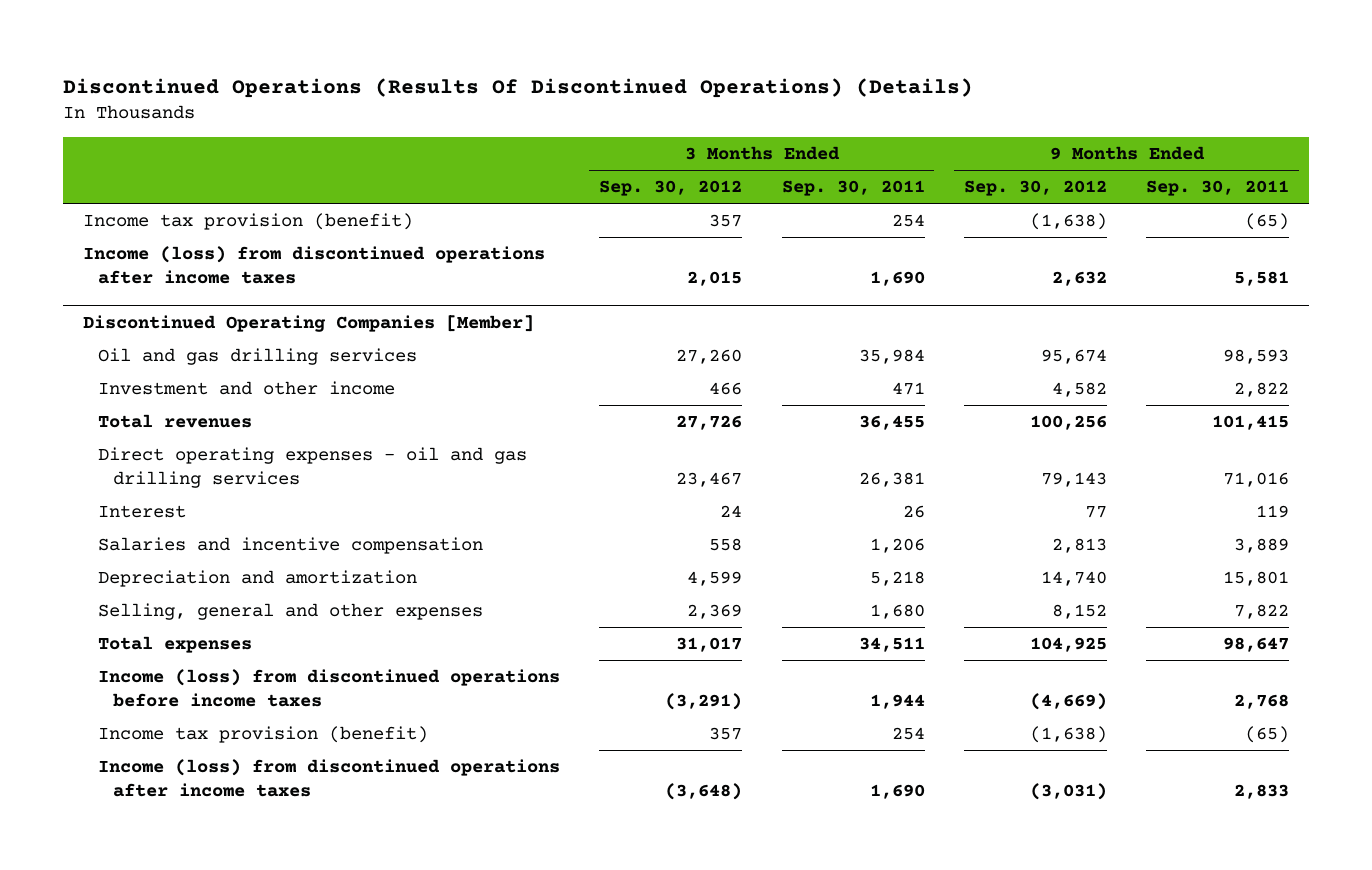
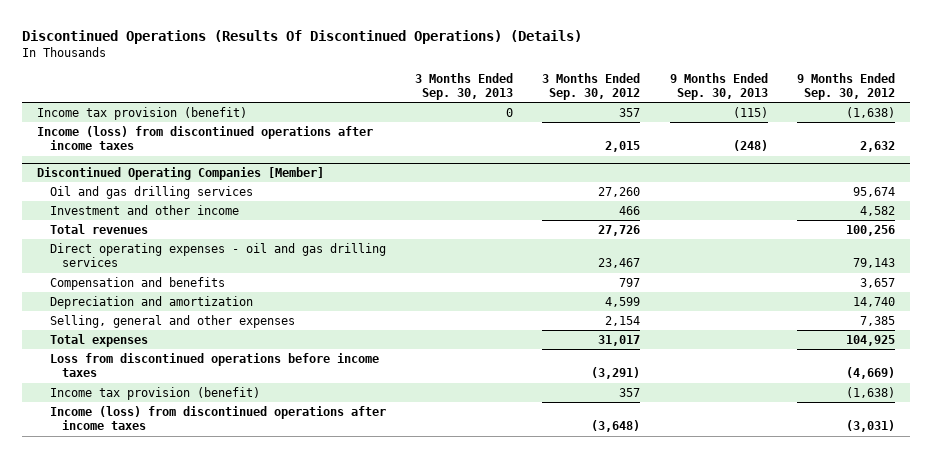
[781,180,925,197] Sep. 30, 2011 -> none
[1146,180,1290,197] Sep. 30, 2011 -> none
none -> [414,72,513,101] 3 Months Ended Sep. 30, 2013
none -> [669,72,768,101] 9 Months Ended Sep. 30, 2013
[97,504,186,518] Interest -> none
[97,536,483,554] Salaries and incentive compensation -> none
none -> [49,276,225,290] Compensation and benefits
[687,603,743,619] 2,369 -> [605,315,641,326] 2,154
[1051,603,1107,619] 8,152 -> [859,315,895,326] 7,385
[97,668,560,707] Income (loss) from discontinued operations before income taxes -> [49,352,379,378] Loss from discontinued operations before income taxes

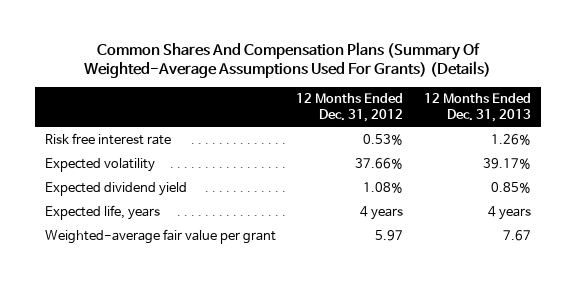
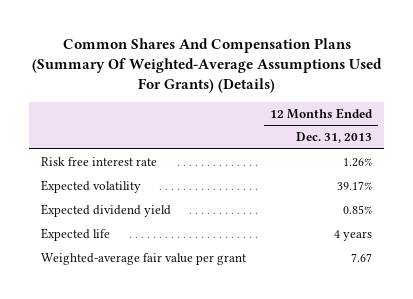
[296,93,404,123] 12 Months Ended Dec. 31, 2012 -> none
[45,205,161,221] Expected life, years -> [41,227,111,241] Expected life

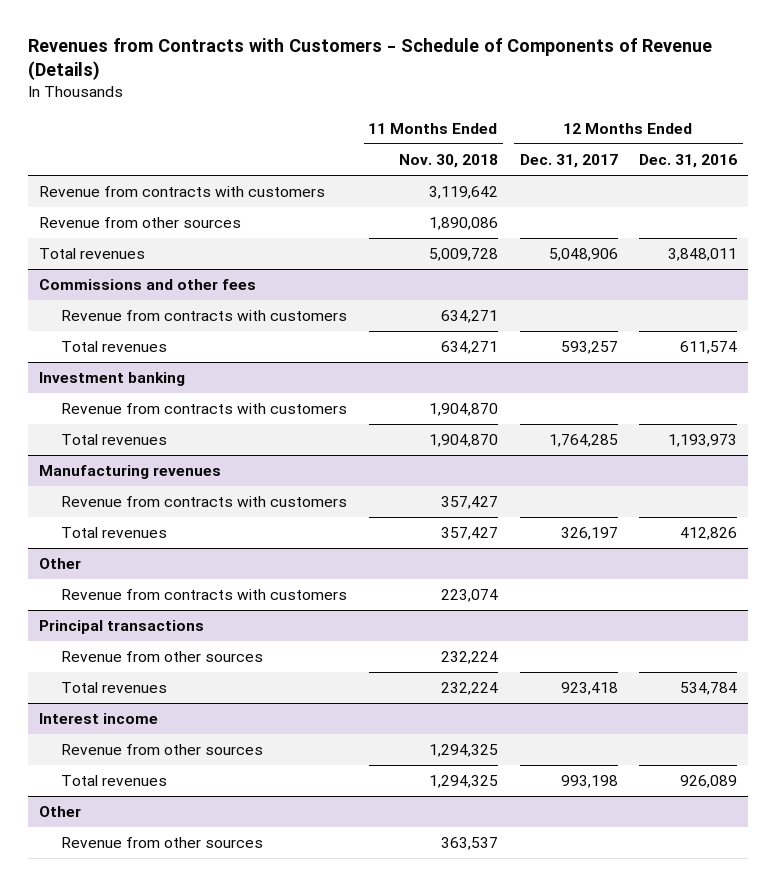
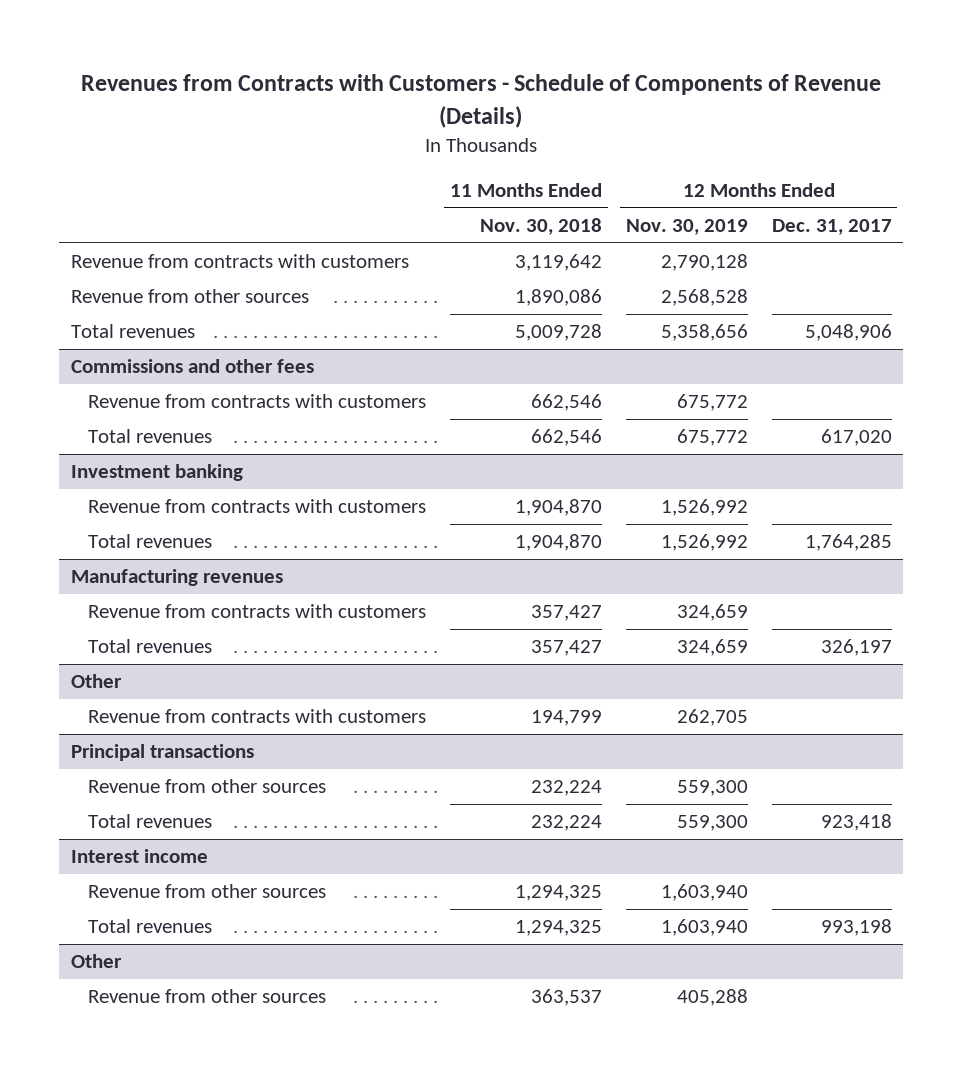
[639,154,738,169] Dec. 31, 2016 -> none
none -> [625,218,748,235] Nov. 30, 2019
[440,310,498,324] 634,271 -> [531,394,603,412] 662,546
[440,341,498,355] 634,271 -> [531,429,603,447] 662,546
[560,341,618,355] 593,257 -> [820,429,892,447] 617,020
[440,589,498,603] 223,074 -> [531,710,603,727] 194,799

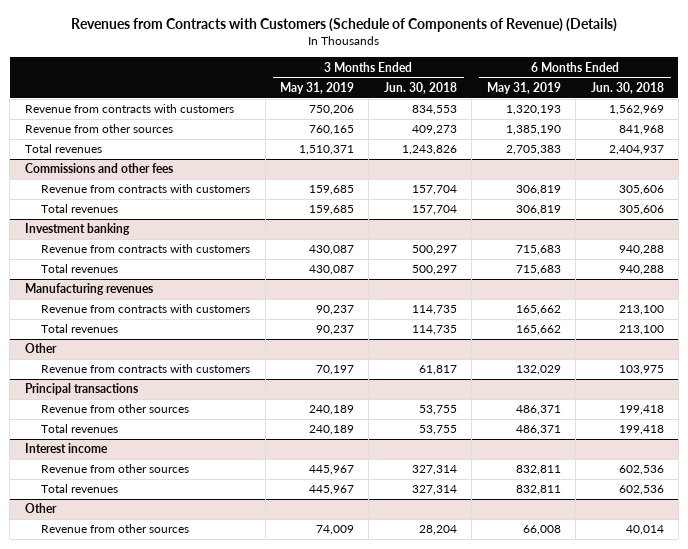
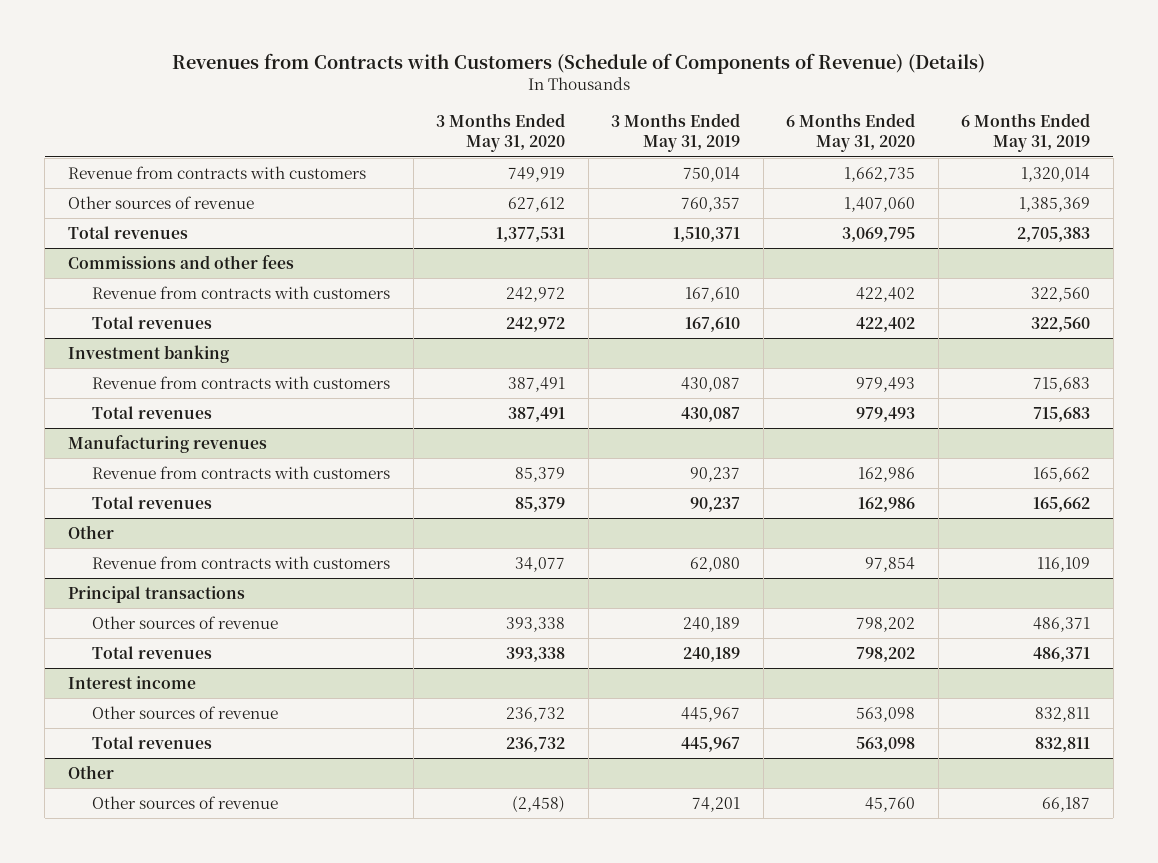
[383,81,457,94] Jun. 30, 2018 -> none
[590,81,664,94] Jun. 30, 2018 -> none
none -> [436,112,566,153] 3 Months Ended May 31, 2020
none -> [786,112,916,153] 6 Months Ended May 31, 2020
[309,105,355,116] 750,206 -> [683,166,741,182] 750,014
[505,105,561,116] 1,320,193 -> [1021,166,1091,182] 1,320,014
[24,124,173,134] Revenue from other sources -> [67,195,254,209] Other sources of revenue
[309,125,355,136] 760,165 -> [681,196,741,212] 760,357
[505,125,561,136] 1,385,190 -> [1019,196,1091,212] 1,385,369
[309,185,355,196] 159,685 -> [685,286,741,302] 167,610
[515,185,561,196] 306,819 -> [1031,286,1091,302] 322,560
[309,205,355,216] 159,685 -> [685,316,741,332] 167,610
[515,205,561,216] 306,819 -> [1031,316,1091,332] 322,560
[316,365,355,376] 70,197 -> [690,556,741,572] 62,080
[515,365,561,376] 132,029 -> [1037,556,1091,572] 116,109
[41,404,190,414] Revenue from other sources -> [92,615,279,629] Other sources of revenue
[41,464,190,474] Revenue from other sources -> [92,705,279,719] Other sources of revenue
[41,524,190,534] Revenue from other sources -> [92,795,279,809] Other sources of revenue
[316,525,355,536] 74,009 -> [692,796,741,812] 74,201
[522,525,561,536] 66,008 -> [1042,796,1091,812] 66,187

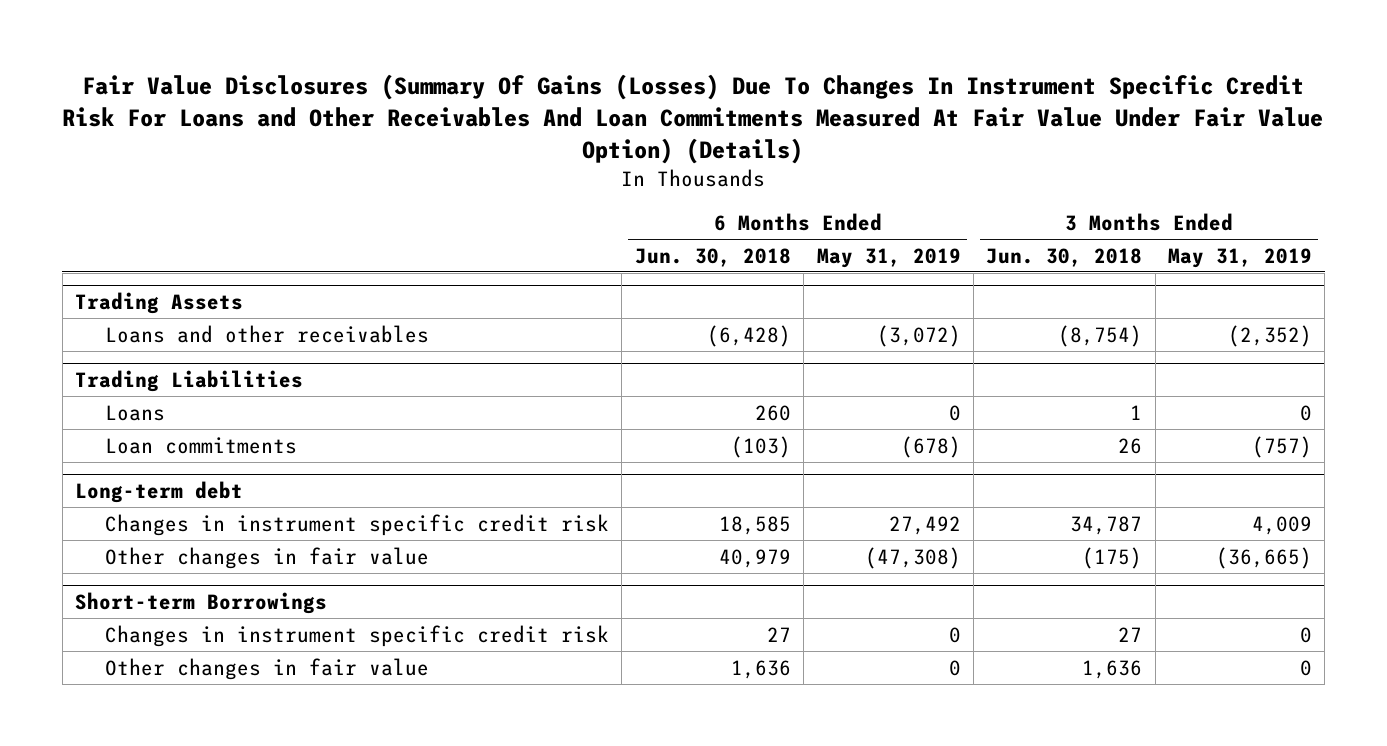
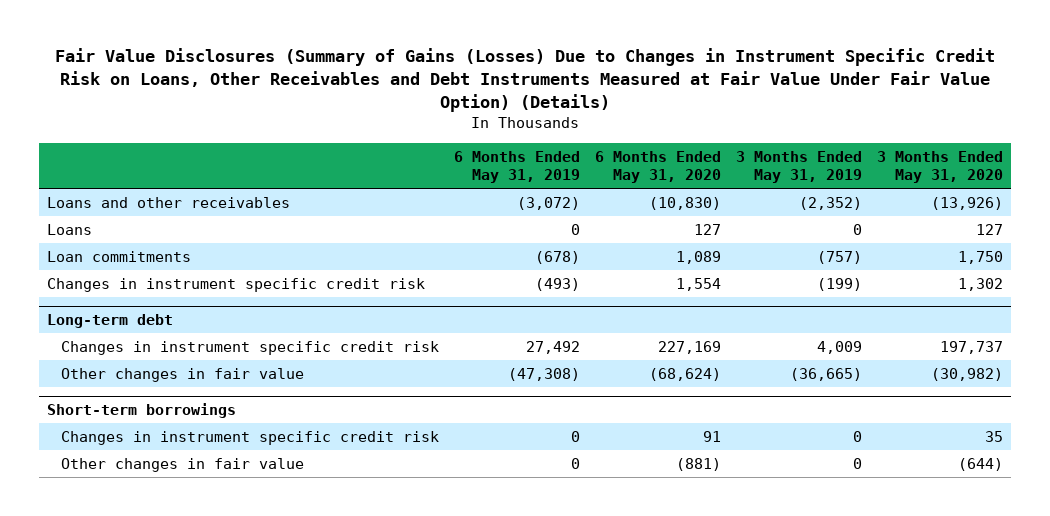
[62,74,1324,165] Fair Value Disclosures (Summary Of Gains (Losses) Due To Changes In Instrument Specific Credit Risk For Loans and Other Receivables And Loan Commitments Measured At Fair Value Under Fair Value Option) (Details) -> [54,48,995,113] Fair Value Disclosures (Summary of Gains (Losses) Due to Changes in Instrument Specific Credit Risk on Loans, Other Receivables and Debt Instruments Measured at Fair Value Under Fair Value Option) (Details)
[634,247,791,267] Jun. 30, 2018 -> none
[986,247,1143,267] Jun. 30, 2018 -> none
none -> [594,150,721,184] 6 Months Ended May 31, 2020
none -> [877,150,1004,184] 3 Months Ended May 31, 2020
[74,291,243,314] Trading Assets -> none
[74,369,303,392] Trading Liabilities -> none
none -> [46,277,425,292] Changes in instrument specific credit risk
[74,591,327,614] Short-term Borrowings -> [46,403,236,419] Short-term borrowings

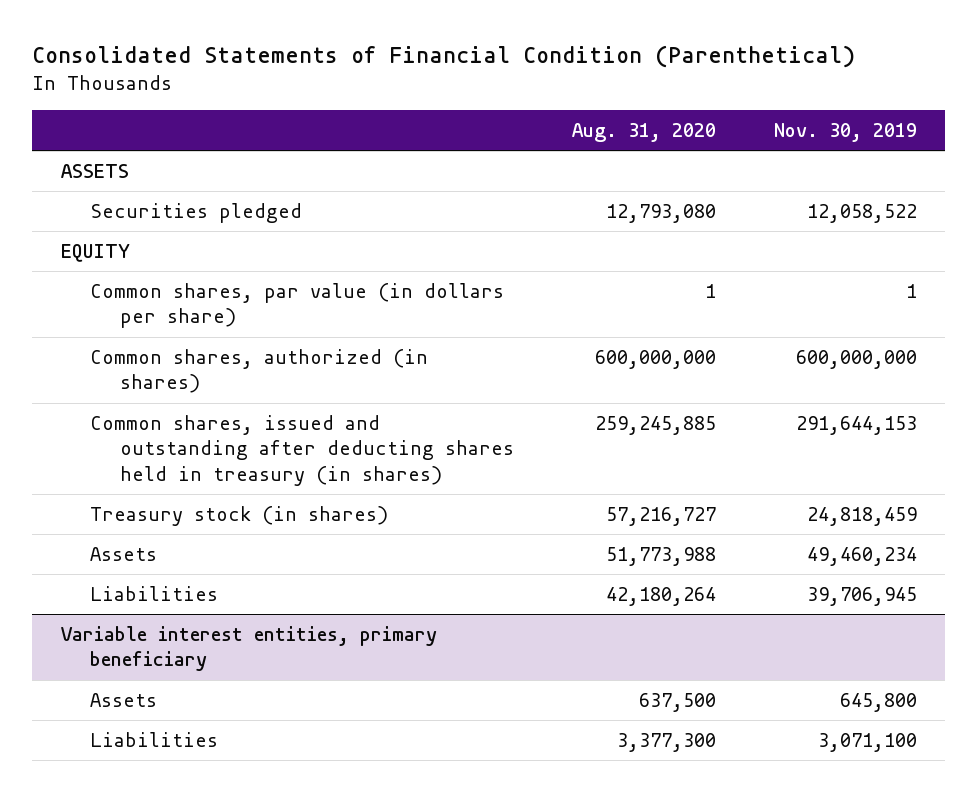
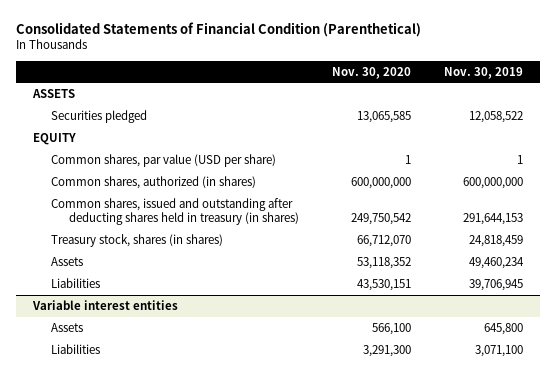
[571,122,716,142] Aug. 31, 2020 -> none
none -> [332,66,412,79] Nov. 30, 2020
[90,283,505,329] Common shares, par value (in dollars per share) -> [50,154,276,168] Common shares, par value (USD per share)
[90,506,389,527] Treasury stock (in shares) -> [50,234,223,248] Treasury stock, shares (in shares)
[60,626,437,672] Variable interest entities, primary beneficiary -> [31,300,178,311] Variable interest entities

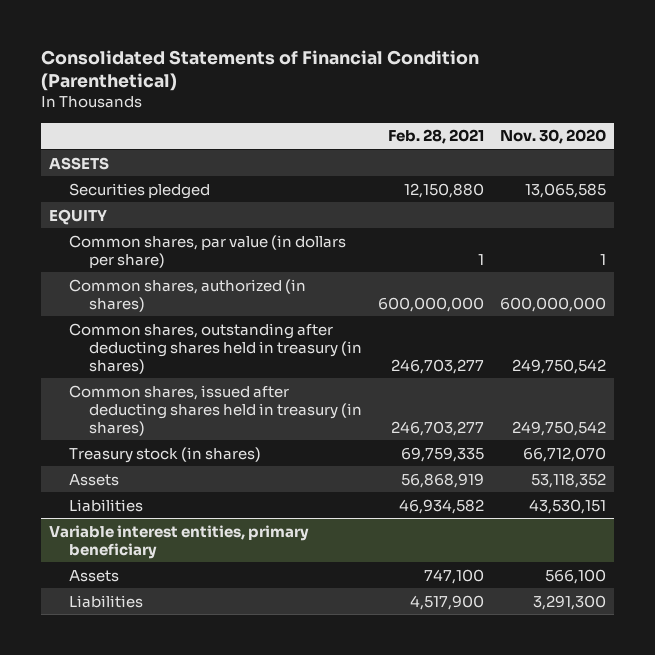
[444,66,524,79] Nov. 30, 2019 -> none
none -> [387,129,484,145] Feb. 28, 2021
[50,154,276,168] Common shares, par value (USD per share) -> [68,234,346,268] Common shares, par value (in dollars per share)
[50,198,299,226] Common shares, issued and outstanding after deducting shares held in treasury (in shares) -> [68,322,362,374] Common shares, outstanding after deducting shares held in treasury (in shares)
none -> [68,384,362,436] Common shares, issued after deducting shares held in treasury (in shares)
[50,234,223,248] Treasury stock, shares (in shares) -> [68,446,261,463] Treasury stock (in shares)
[31,300,178,311] Variable interest entities -> [48,524,309,559] Variable interest entities, primary beneficiary

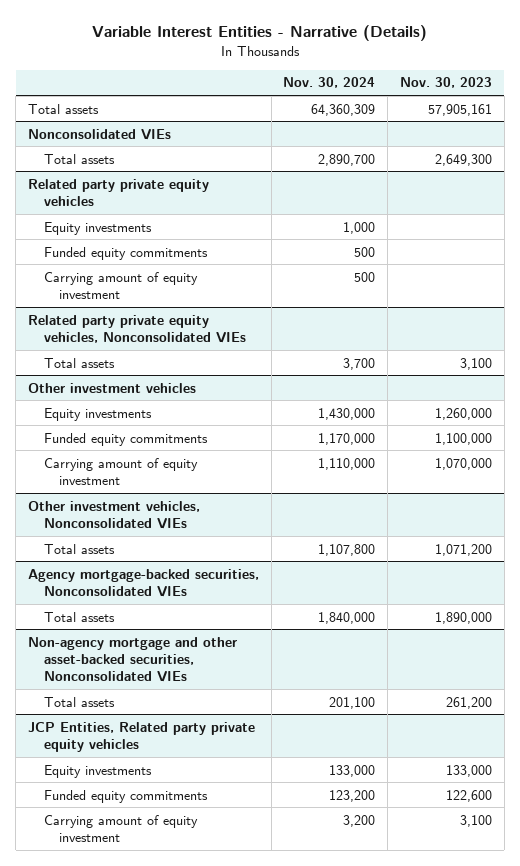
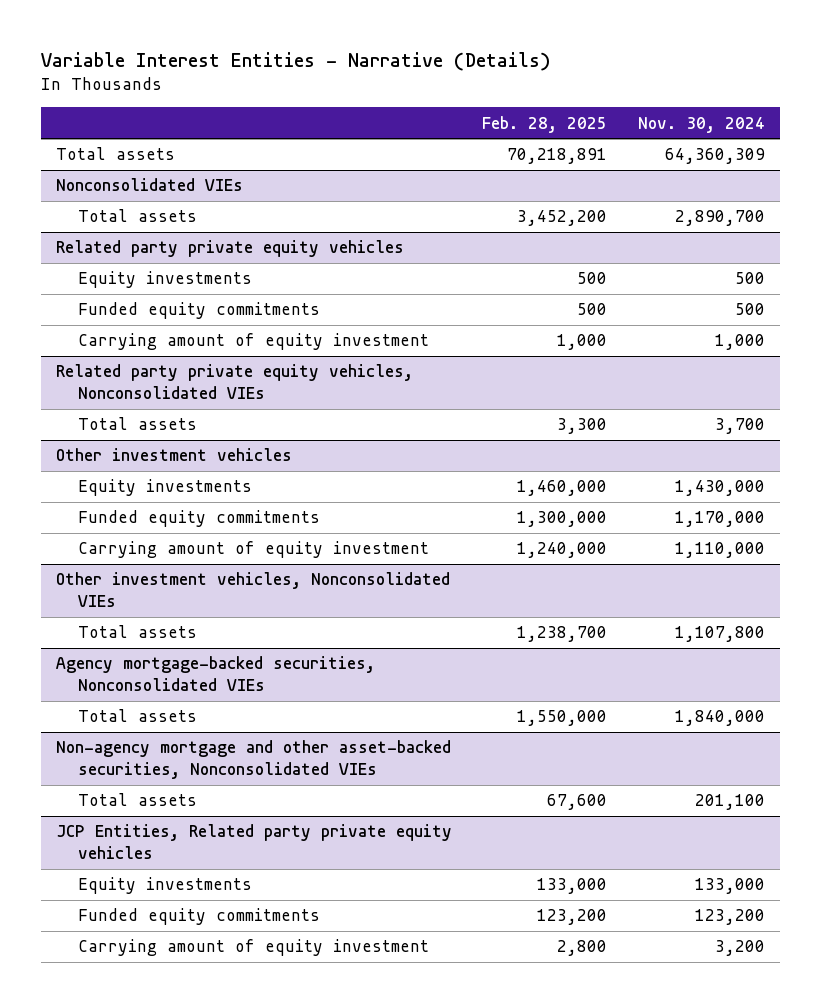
[399,77,492,89] Nov. 30, 2023 -> none
none -> [482,115,608,133] Feb. 28, 2025
[343,221,376,234] 1,000 -> [734,272,765,285] 500
[354,271,376,282] 500 -> [714,334,765,351] 1,000

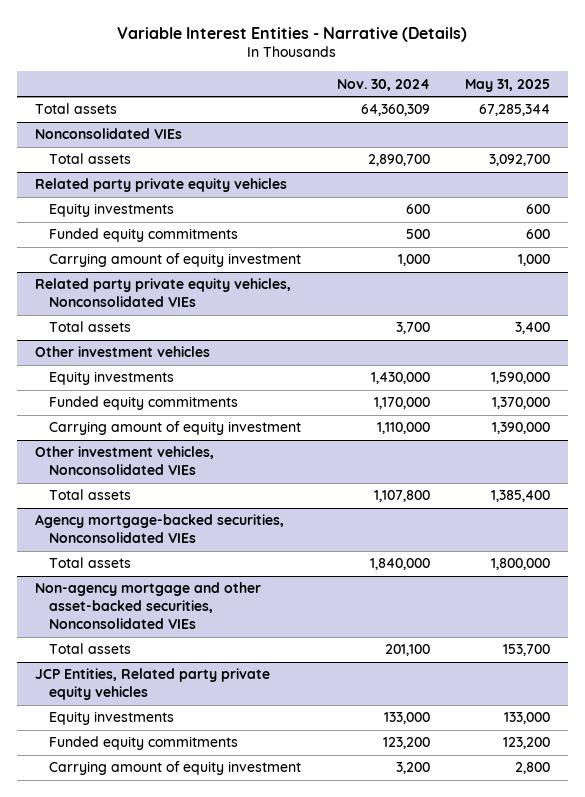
[482,115,608,133] Feb. 28, 2025 -> none
none -> [465,78,551,92] May 31, 2025
[734,272,765,285] 500 -> [405,204,430,215] 600

